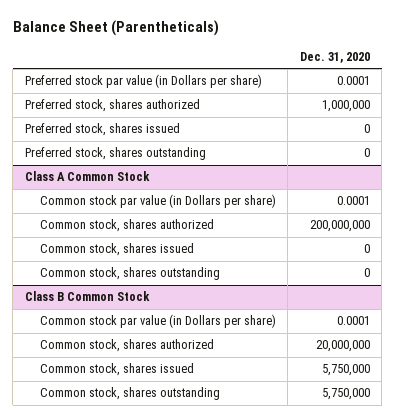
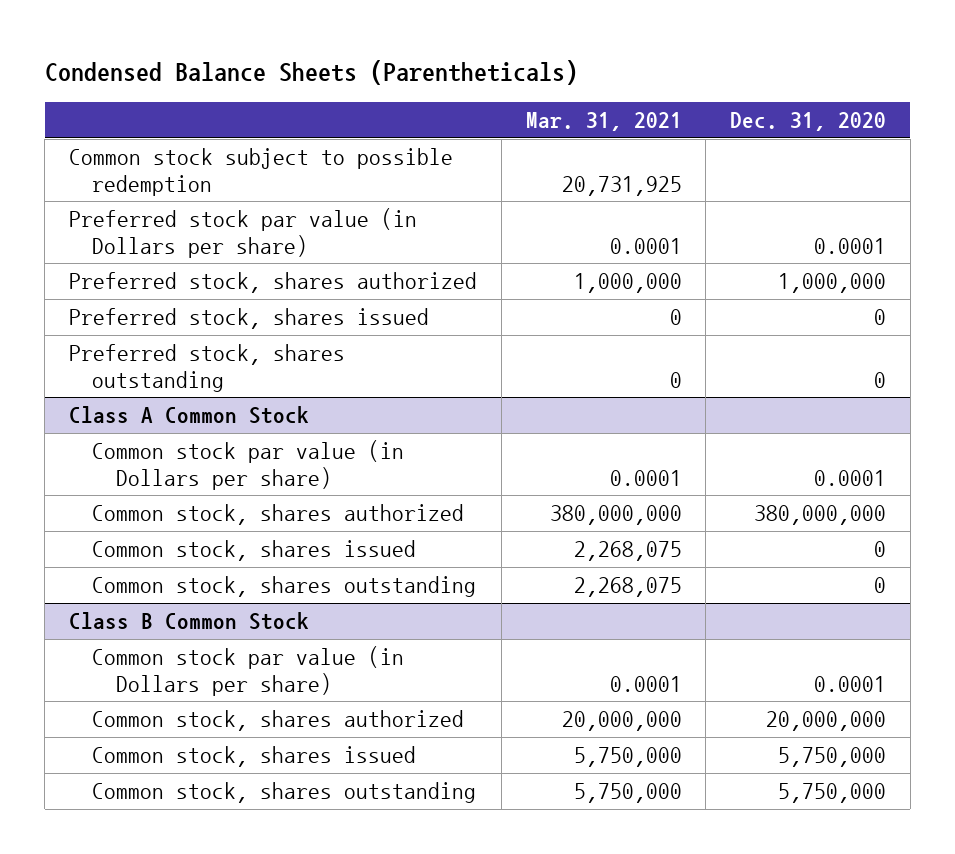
[12,19,219,36] Balance Sheet (Parentheticals) -> [44,59,578,85] Condensed Balance Sheets (Parentheticals)
none -> [525,111,682,131] Mar. 31, 2021
none -> [69,148,454,196] Common stock subject to possible redemption
[309,220,370,233] 200,000,000 -> [754,505,887,526] 380,000,000

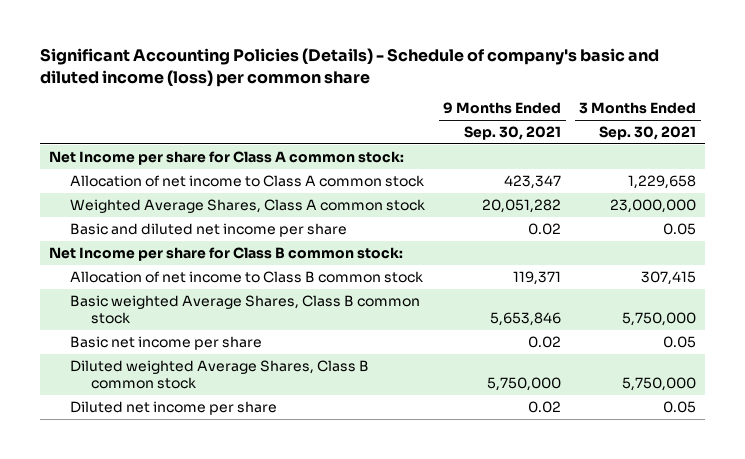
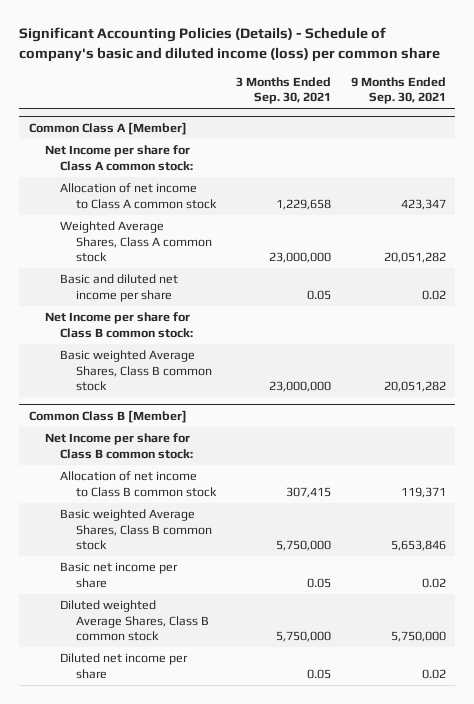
none -> [28,121,187,135] Common Class A [Member]
none -> [60,350,213,391] Basic weighted Average Shares, Class B common stock
none -> [28,409,187,423] Common Class B [Member]
none -> [44,433,194,459] Net Income per share for Class B common stock:

